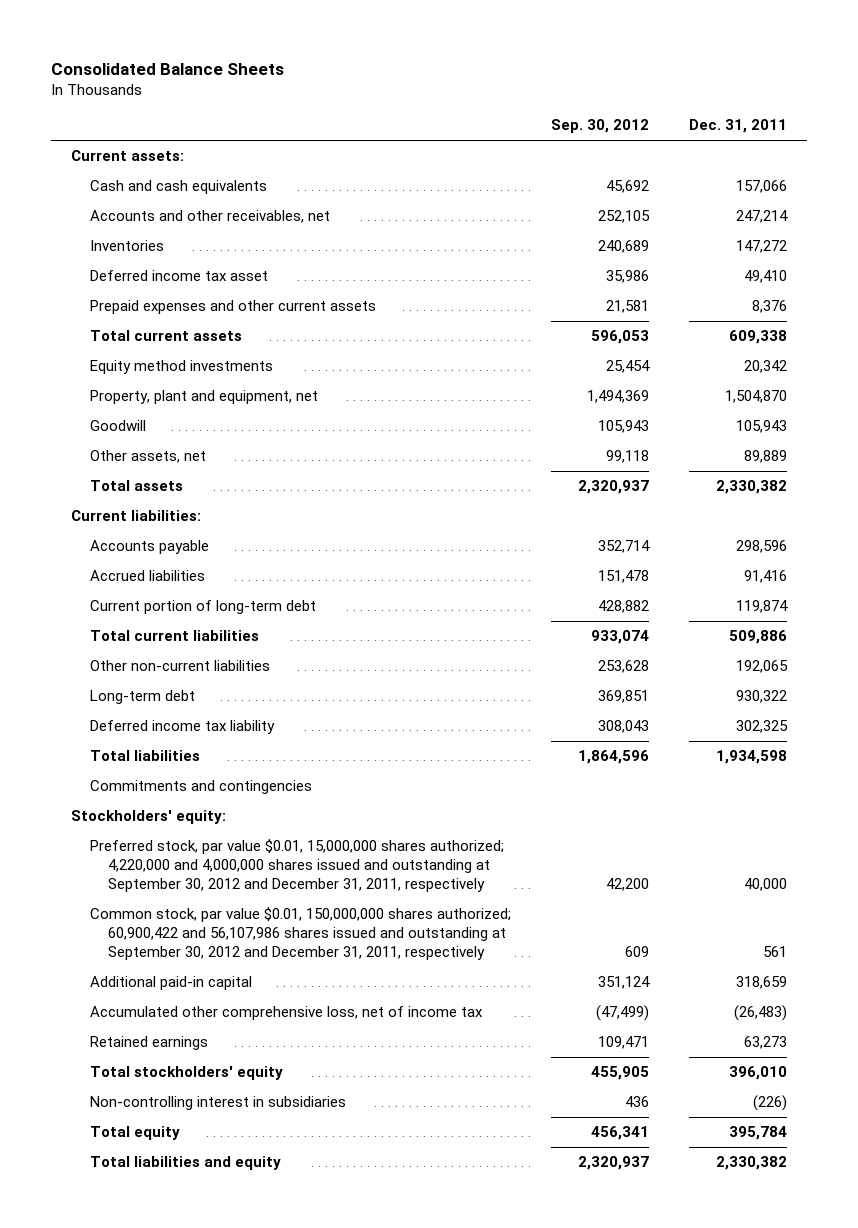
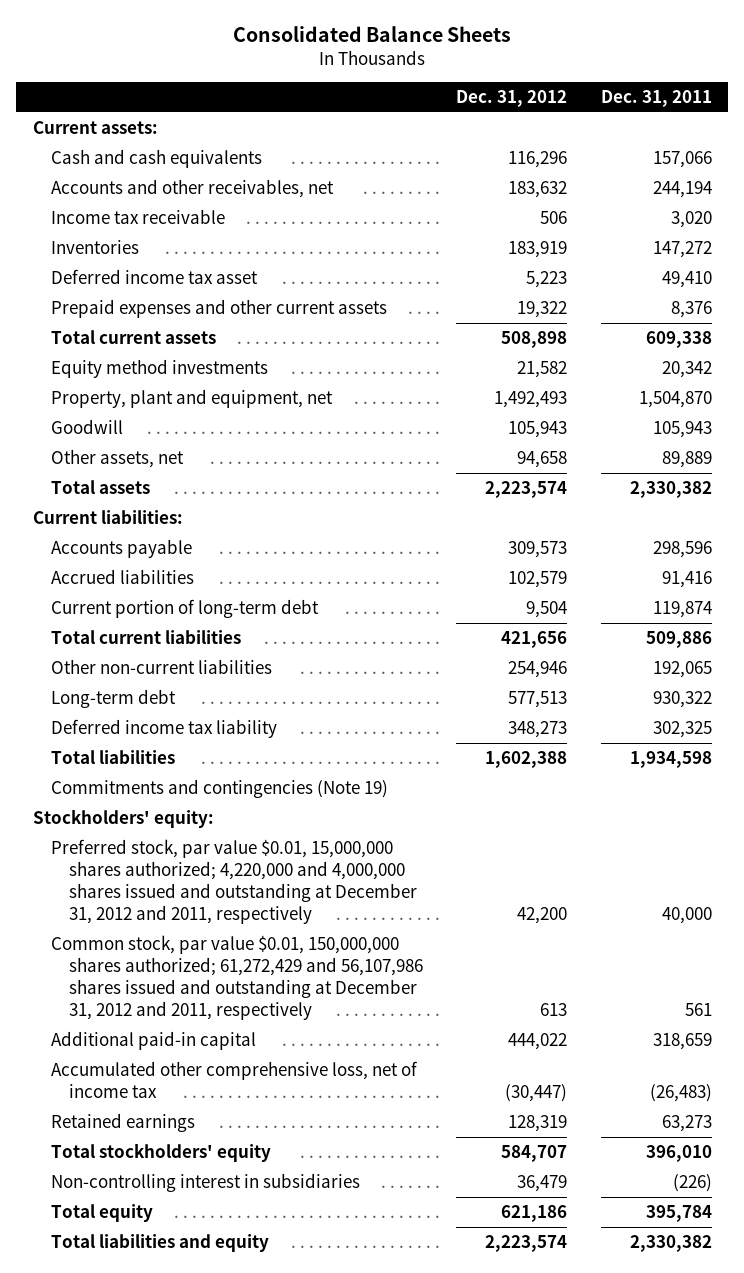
[550,119,649,134] Sep. 30, 2012 -> none
none -> [456,89,568,107] Dec. 31, 2012
[735,210,788,224] 247,214 -> [652,181,712,199] 244,194
none -> [50,209,225,225] Income tax receivable
[89,780,312,795] Commitments and contingencies -> [50,779,388,799] Commitments and contingencies (Note 19)
[89,839,504,893] Preferred stock, par value $0.01, 15,000,000 shares authorized; 4,220,000 and 4,000,000 shares issued and outstanding at September 30, 2012 and December 31, 2011, respectively -> [50,839,418,924] Preferred stock, par value $0.01, 15,000,000 shares authorized; 4,220,000 and 4,000,000 shares issued and outstanding at December 31, 2012 and 2011, respectively
[89,907,511,961] Common stock, par value $0.01, 150,000,000 shares authorized; 60,900,422 and 56,107,986 shares issued and outstanding at September 30, 2012 and December 31, 2011, respectively -> [50,935,424,1020] Common stock, par value $0.01, 150,000,000 shares authorized; 61,272,429 and 56,107,986 shares issued and outstanding at December 31, 2012 and 2011, respectively

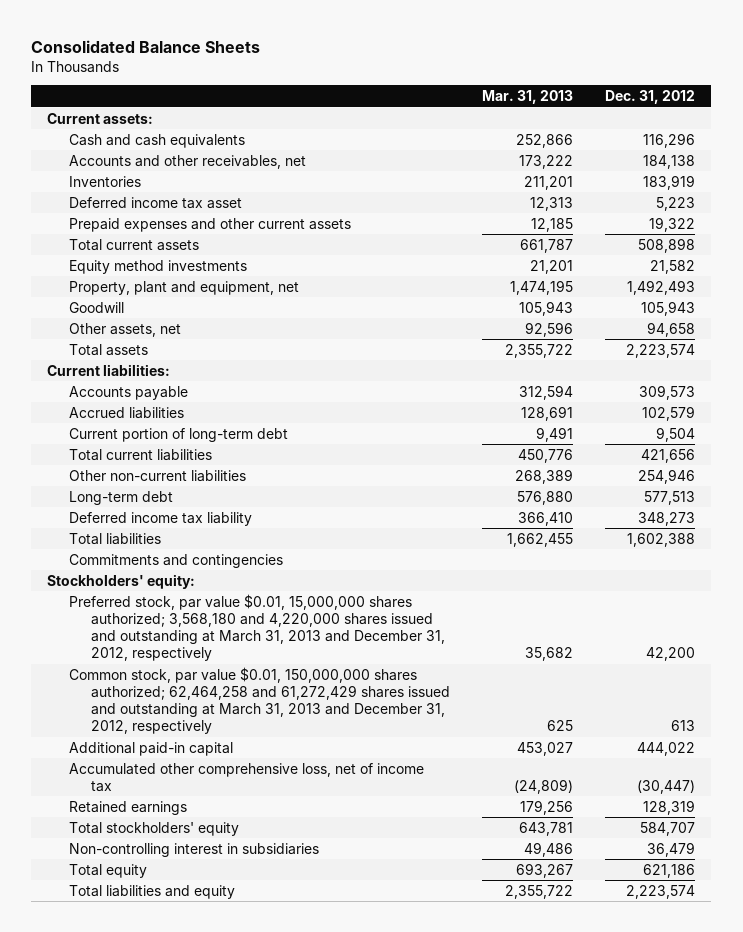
[600,89,712,107] Dec. 31, 2011 -> none
none -> [482,89,574,104] Mar. 31, 2013
[50,209,225,225] Income tax receivable -> none
[508,181,568,199] 183,632 -> [643,154,696,169] 184,138
[50,779,388,799] Commitments and contingencies (Note 19) -> [69,553,284,568] Commitments and contingencies
[50,839,418,924] Preferred stock, par value $0.01, 15,000,000 shares authorized; 4,220,000 and 4,000,000 shares issued and outstanding at December 31, 2012 and 2011, respectively -> [69,593,446,662] Preferred stock, par value $0.01, 15,000,000 shares authorized; 3,568,180 and 4,220,000 shares issued and outstanding at March 31, 2013 and December 31, 2012, respectively
[50,935,424,1020] Common stock, par value $0.01, 150,000,000 shares authorized; 61,272,429 and 56,107,986 shares issued and outstanding at December 31, 2012 and 2011, respectively -> [69,666,451,735] Common stock, par value $0.01, 150,000,000 shares authorized; 62,464,258 and 61,272,429 shares issued and outstanding at March 31, 2013 and December 31, 2012, respectively

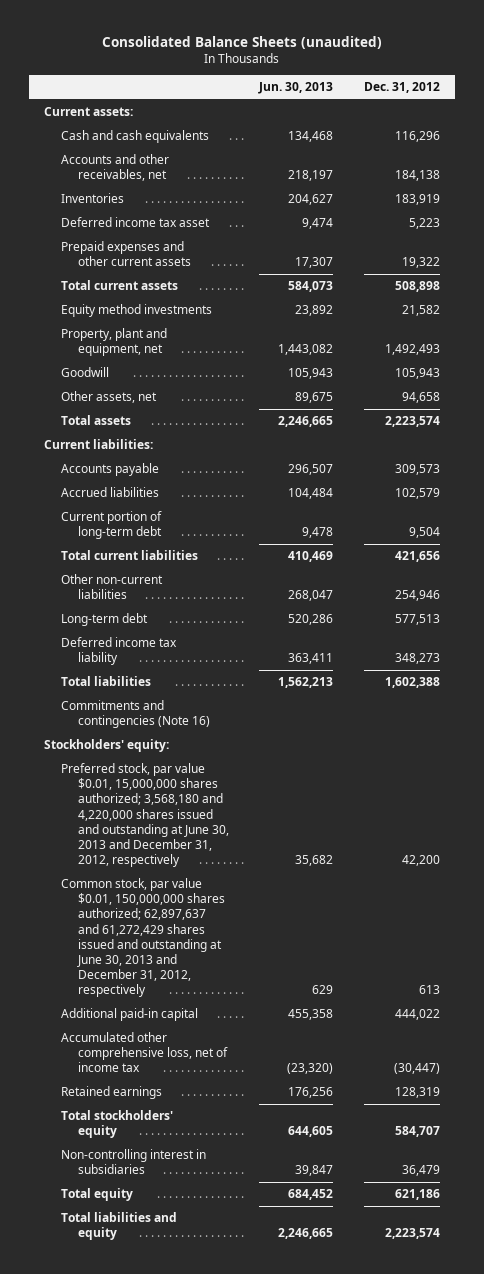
[31,39,261,53] Consolidated Balance Sheets -> [101,36,382,50] Consolidated Balance Sheets (unaudited)
[482,89,574,104] Mar. 31, 2013 -> none
none -> [258,82,334,95] Jun. 30, 2013
[69,553,284,568] Commitments and contingencies -> [60,700,210,729] Commitments and contingencies (Note 16)
[69,593,446,662] Preferred stock, par value $0.01, 15,000,000 shares authorized; 3,568,180 and 4,220,000 shares issued and outstanding at March 31, 2013 and December 31, 2012, respectively -> [60,763,229,868] Preferred stock, par value $0.01, 15,000,000 shares authorized; 3,568,180 and 4,220,000 shares issued and outstanding at June 30, 2013 and December 31, 2012, respectively
[69,666,451,735] Common stock, par value $0.01, 150,000,000 shares authorized; 62,464,258 and 61,272,429 shares issued and outstanding at March 31, 2013 and December 31, 2012, respectively -> [60,878,225,998] Common stock, par value $0.01, 150,000,000 shares authorized; 62,897,637 and 61,272,429 shares issued and outstanding at June 30, 2013 and December 31, 2012, respectively

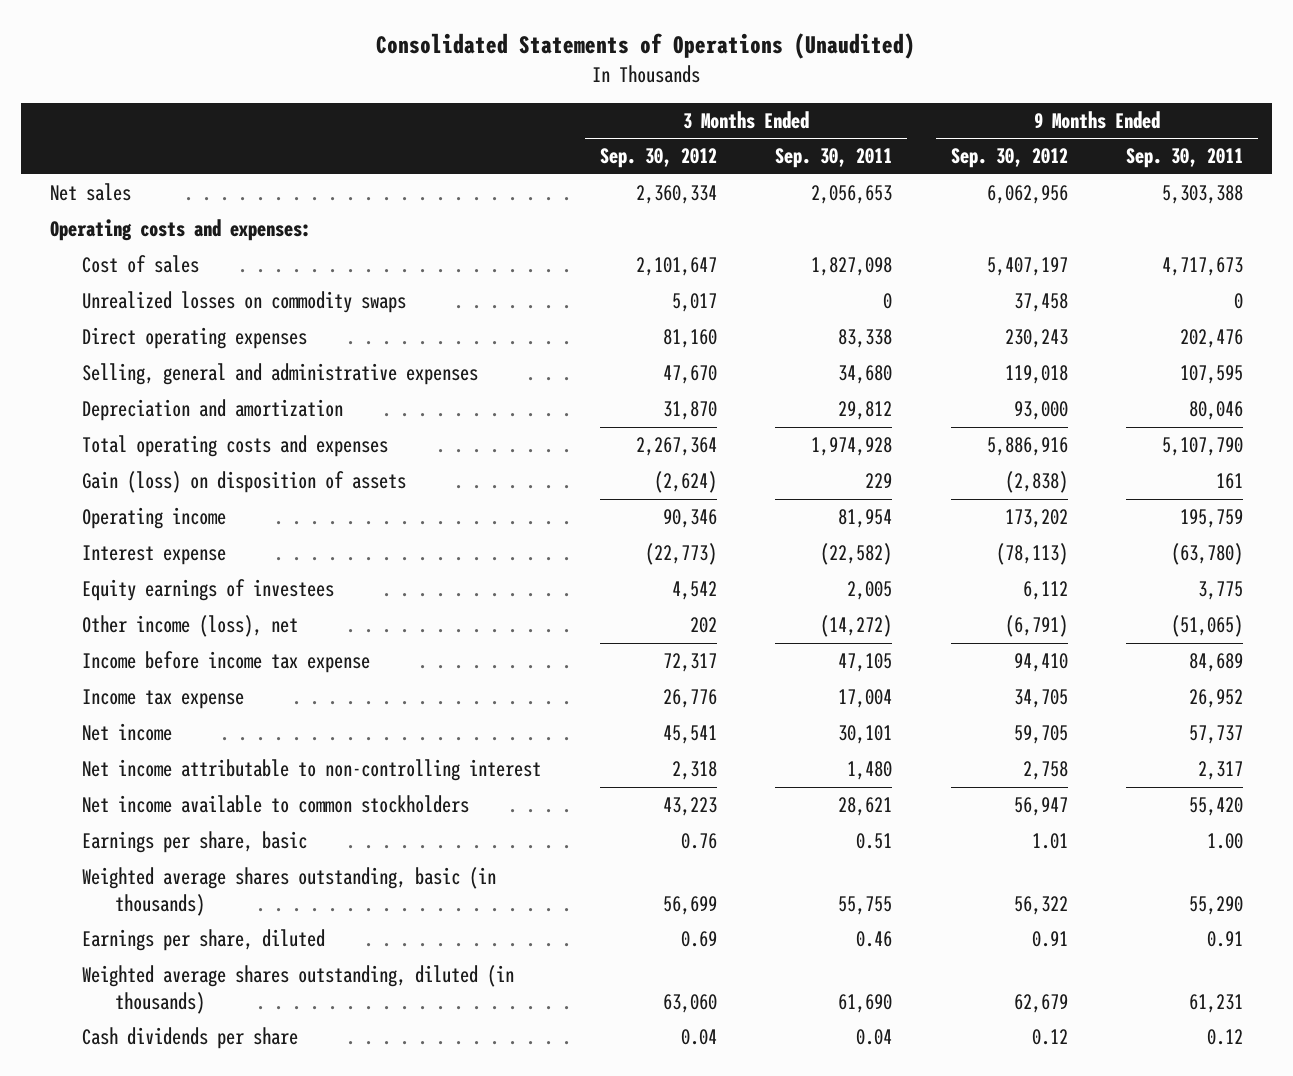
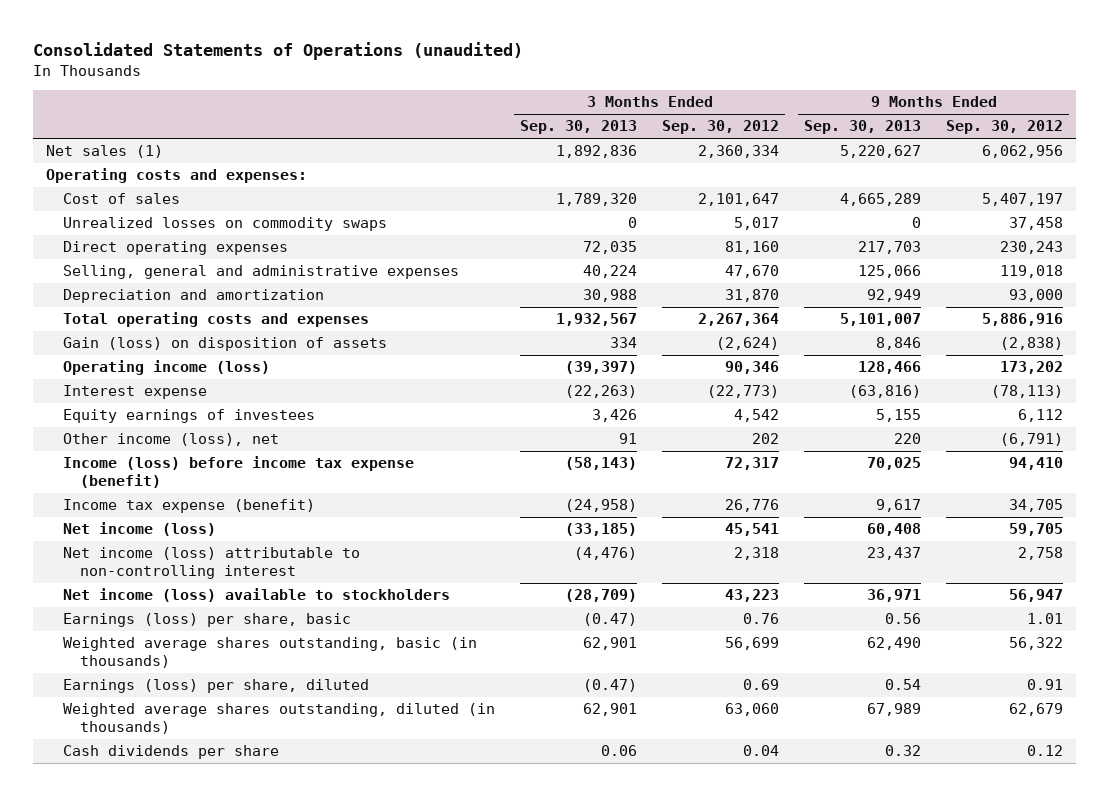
[376,33,916,60] Consolidated Statements of Operations (Unaudited) -> [33,41,524,60] Consolidated Statements of Operations (unaudited)
[775,148,893,169] Sep. 30, 2011 -> none
[1125,148,1243,169] Sep. 30, 2011 -> none
none -> [520,120,638,135] Sep. 30, 2013
none -> [804,120,922,135] Sep. 30, 2013
[49,183,131,202] Net sales -> [45,145,163,159] Net sales (1)
[82,507,227,530] Operating income -> [63,360,271,376] Operating income (loss)
[82,651,371,674] Income before income tax expense -> [63,456,415,488] Income (loss) before income tax expense (benefit)
[82,689,245,710] Income tax expense -> [63,499,316,514] Income tax expense (benefit)
[82,723,173,742] Net income -> [63,522,217,537] Net income (loss)
[82,759,542,782] Net income attributable to non-controlling interest -> [63,547,361,579] Net income (loss) attributable to non-controlling interest
[82,795,470,814] Net income available to common stockholders -> [63,588,451,603] Net income (loss) available to stockholders
[82,831,308,854] Earnings per share, basic -> [63,613,352,628] Earnings (loss) per share, basic
[82,929,326,952] Earnings per share, diluted -> [63,679,370,694] Earnings (loss) per share, diluted

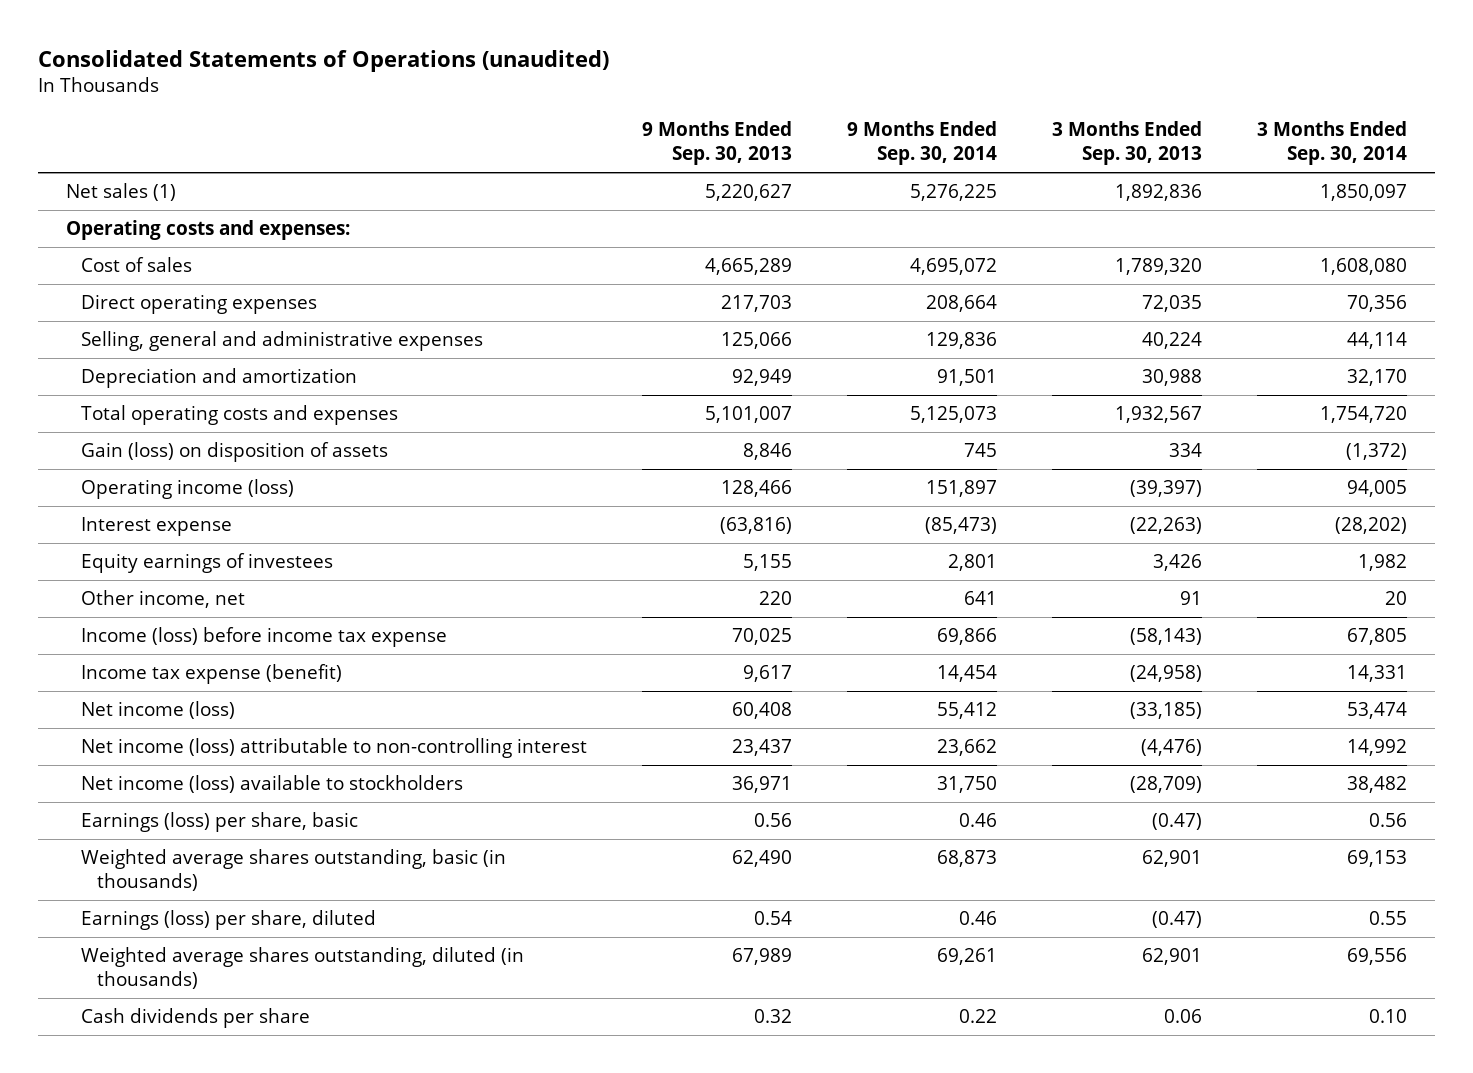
[662,120,780,135] Sep. 30, 2012 -> none
[946,120,1064,135] Sep. 30, 2012 -> none
none -> [847,121,998,165] 9 Months Ended Sep. 30, 2014
none -> [1257,121,1408,165] 3 Months Ended Sep. 30, 2014
[63,217,388,232] Unrealized losses on commodity swaps -> none
[63,433,280,447] Other income (loss), net -> [81,590,246,609] Other income, net
[63,456,415,488] Income (loss) before income tax expense (benefit) -> [81,627,448,648] Income (loss) before income tax expense

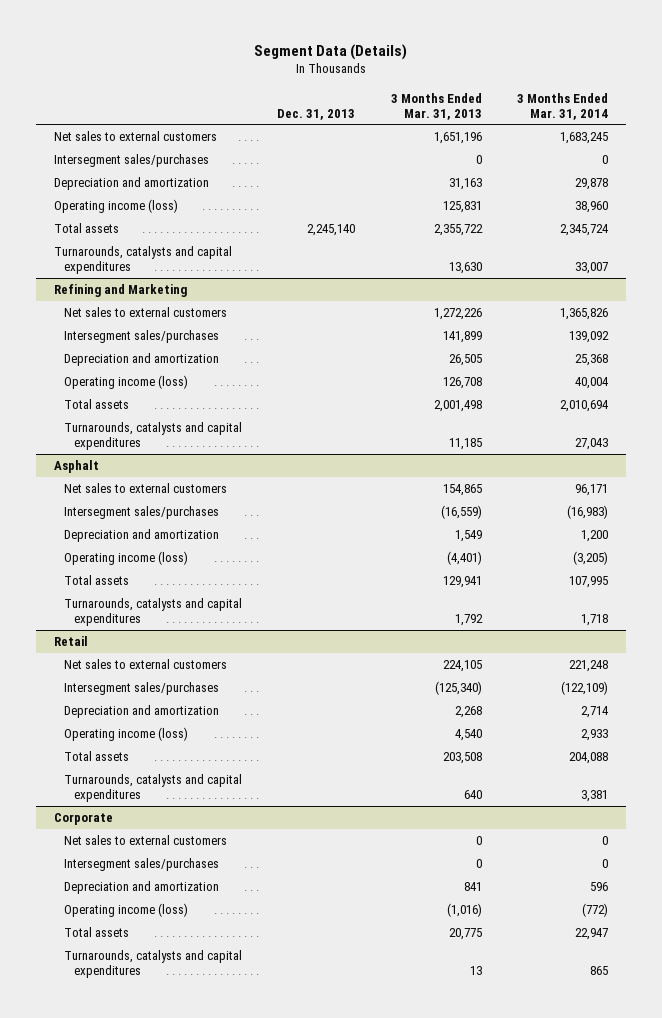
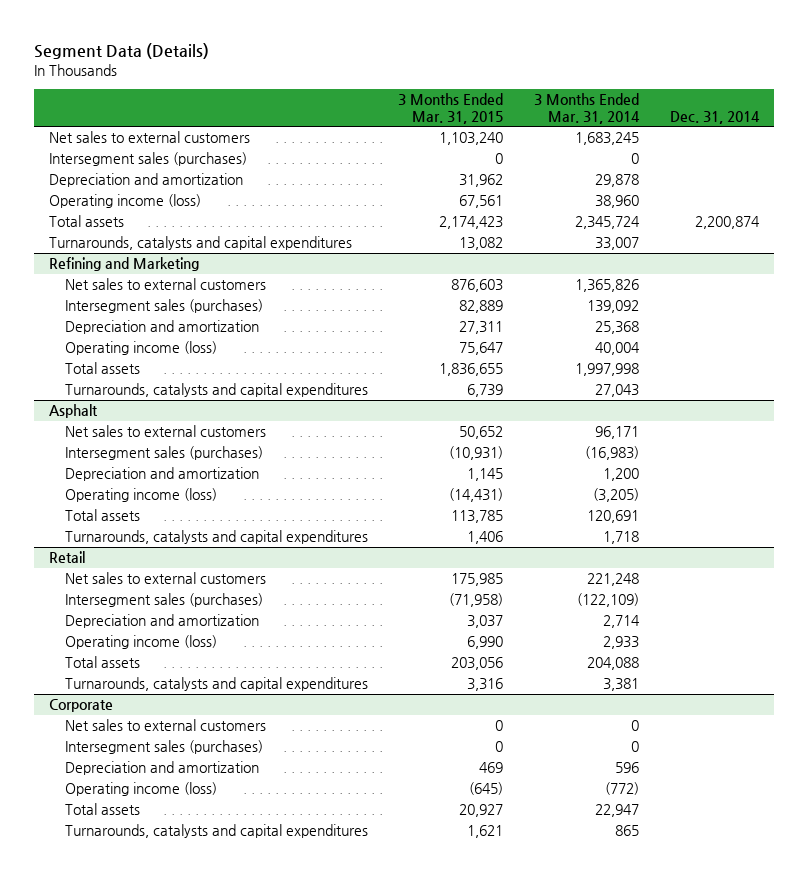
[277,108,356,120] Dec. 31, 2013 -> none
[390,92,482,120] 3 Months Ended Mar. 31, 2013 -> none
none -> [398,92,504,124] 3 Months Ended Mar. 31, 2015
none -> [669,110,760,124] Dec. 31, 2014
[53,154,209,168] Intersegment sales/purchases -> [49,152,248,167] Intersegment sales (purchases)
[63,330,219,344] Intersegment sales/purchases -> [64,299,263,314] Intersegment sales (purchases)
[560,400,610,413] 2,010,694 -> [575,363,640,377] 1,997,998
[63,506,219,520] Intersegment sales/purchases -> [64,446,263,461] Intersegment sales (purchases)
[569,576,609,589] 107,995 -> [587,510,640,524] 120,691
[63,682,219,696] Intersegment sales/purchases -> [64,593,263,608] Intersegment sales (purchases)
[63,858,219,872] Intersegment sales/purchases -> [64,740,263,755] Intersegment sales (purchases)

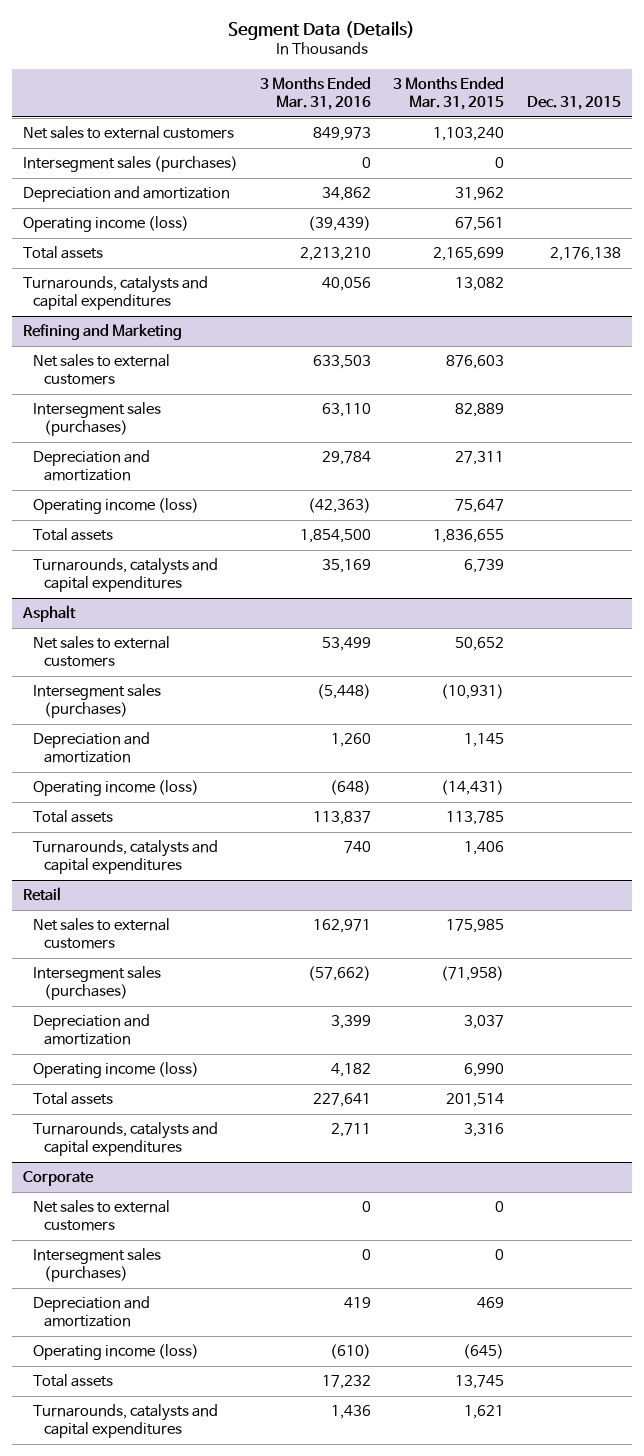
[534,92,641,124] 3 Months Ended Mar. 31, 2014 -> none
[669,110,760,124] Dec. 31, 2014 -> none
none -> [260,76,372,111] 3 Months Ended Mar. 31, 2016
none -> [526,96,621,111] Dec. 31, 2015
[439,216,504,230] 2,174,423 -> [433,247,505,262] 2,165,699
[451,657,504,671] 203,056 -> [446,1093,505,1108] 201,514
[459,804,504,818] 20,927 -> [455,1375,505,1390] 13,745

